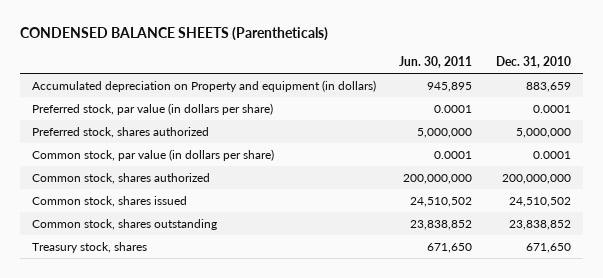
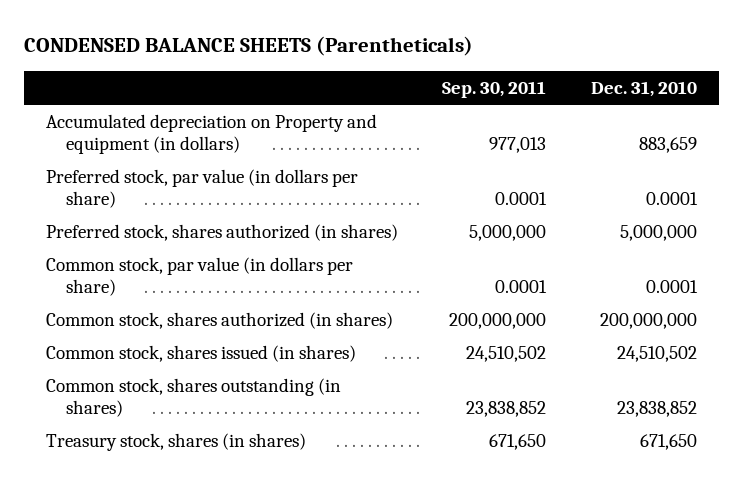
[399,55,473,68] Jun. 30, 2011 -> none
none -> [442,80,547,98] Sep. 30, 2011
[31,126,209,138] Preferred stock, shares authorized -> [46,223,399,241] Preferred stock, shares authorized (in shares)
[31,172,210,184] Common stock, shares authorized -> [46,311,394,329] Common stock, shares authorized (in shares)
[31,195,187,207] Common stock, shares issued -> [46,344,357,362] Common stock, shares issued (in shares)
[31,218,217,230] Common stock, shares outstanding -> [46,377,342,417] Common stock, shares outstanding (in shares)
[31,241,147,253] Treasury stock, shares -> [46,432,307,451] Treasury stock, shares (in shares)

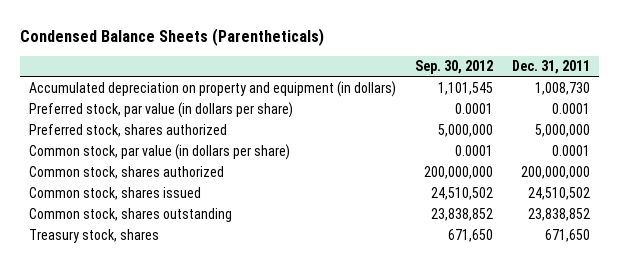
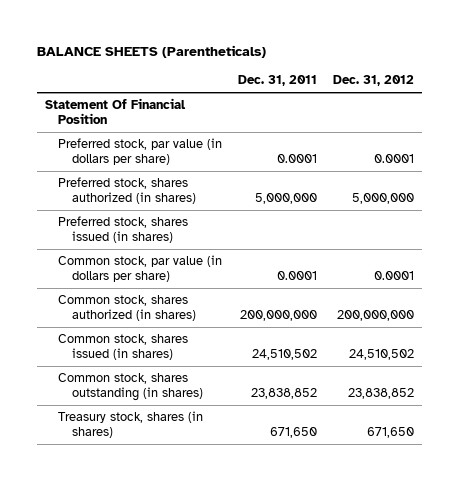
[19,27,324,46] Condensed Balance Sheets (Parentheticals) -> [36,44,266,58] BALANCE SHEETS (Parentheticals)
[415,60,494,75] Sep. 30, 2012 -> none
none -> [332,75,414,87] Dec. 31, 2012
[29,81,397,98] Accumulated depreciation on property and equipment (in dollars) -> none
none -> [44,98,186,125] Statement Of Financial Position
[29,124,228,138] Preferred stock, shares authorized -> [58,177,197,205] Preferred stock, shares authorized (in shares)
none -> [58,216,189,244] Preferred stock, shares issued (in shares)
[29,166,225,180] Common stock, shares authorized -> [58,295,197,322] Common stock, shares authorized (in shares)
[29,187,202,201] Common stock, shares issued -> [58,334,189,361] Common stock, shares issued (in shares)
[29,208,233,223] Common stock, shares outstanding -> [58,373,204,402] Common stock, shares outstanding (in shares)
[29,229,160,244] Treasury stock, shares -> [58,411,204,439] Treasury stock, shares (in shares)

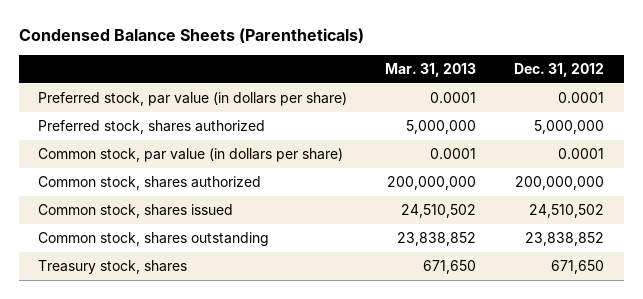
[36,44,266,58] BALANCE SHEETS (Parentheticals) -> [19,28,365,44] Condensed Balance Sheets (Parentheticals)
[238,75,318,87] Dec. 31, 2011 -> none
none -> [385,63,477,78] Mar. 31, 2013
[44,98,186,125] Statement Of Financial Position -> none
[58,216,189,244] Preferred stock, shares issued (in shares) -> none
[58,177,197,205] Preferred stock, shares authorized (in shares) -> [38,119,266,134] Preferred stock, shares authorized
[58,295,197,322] Common stock, shares authorized (in shares) -> [38,175,262,190] Common stock, shares authorized
[58,334,189,361] Common stock, shares issued (in shares) -> [38,203,234,218] Common stock, shares issued
[58,373,204,402] Common stock, shares outstanding (in shares) -> [38,231,270,246] Common stock, shares outstanding
[58,411,204,439] Treasury stock, shares (in shares) -> [38,259,188,274] Treasury stock, shares

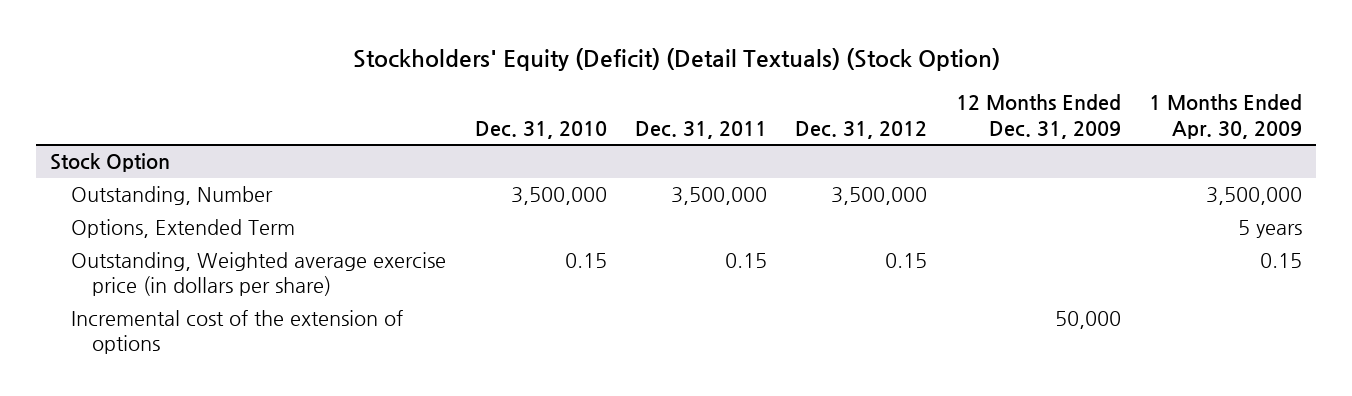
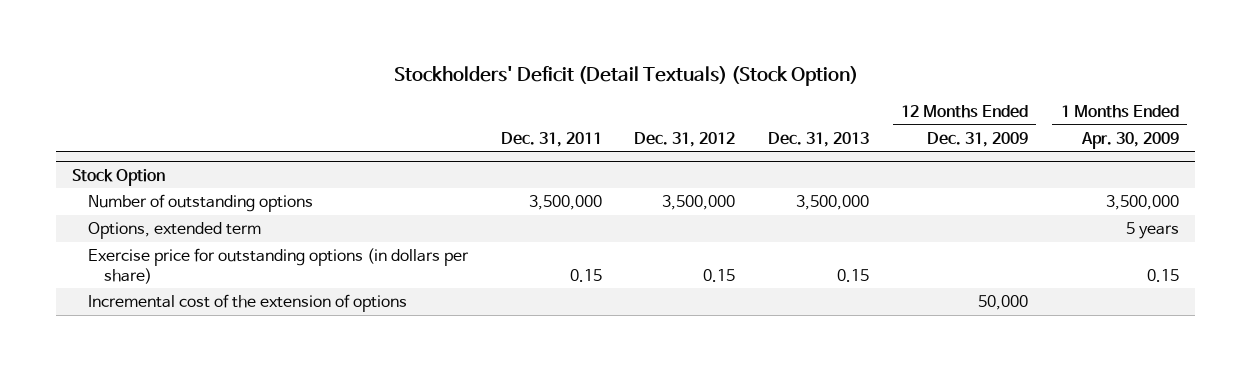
[353,48,1001,72] Stockholders' Equity (Deficit) (Detail Textuals) (Stock Option) -> [393,66,858,87] Stockholders' Deficit (Detail Textuals) (Stock Option)
[474,120,607,139] Dec. 31, 2010 -> none
none -> [767,131,869,147] Dec. 31, 2013
[71,186,274,206] Outstanding, Number -> [88,194,314,213] Number of outstanding options
[71,219,296,239] Options, Extended Term -> [88,222,262,240] Options, extended term
[71,252,447,297] Outstanding, Weighted average exercise price (in dollars per share) -> [88,248,470,284] Exercise price for outstanding options (in dollars per share)

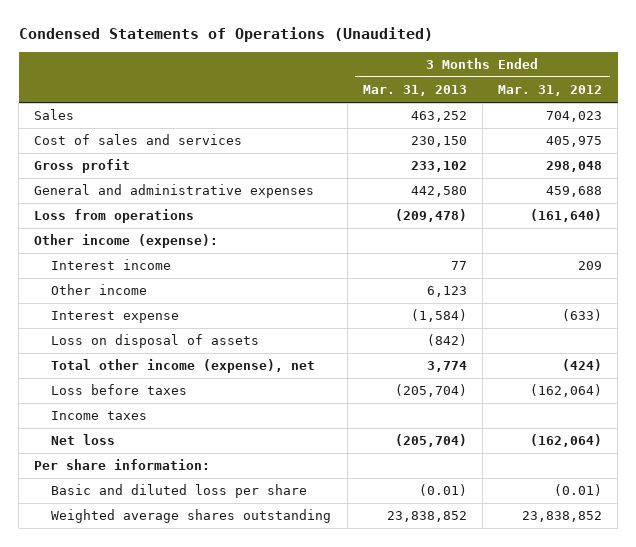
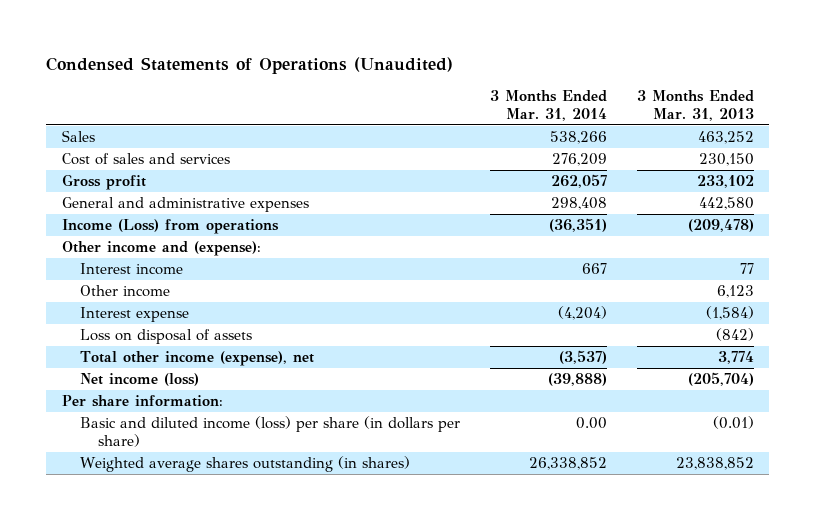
[497,85,602,97] Mar. 31, 2012 -> none
none -> [490,89,608,121] 3 Months Ended Mar. 31, 2014
[34,209,195,224] Loss from operations -> [61,219,279,235] Income (Loss) from operations
[34,234,219,249] Other income (expense): -> [61,241,261,257] Other income and (expense):
[51,384,188,396] Loss before taxes -> none
[51,411,148,421] Income taxes -> none
[51,434,116,446] Net loss -> [79,373,199,387] Net income (loss)
[51,484,308,499] Basic and diluted loss per share -> [79,416,460,448] Basic and diluted income (loss) per share (in dollars per share)
[51,509,332,524] Weighted average shares outstanding -> [79,456,410,473] Weighted average shares outstanding (in shares)

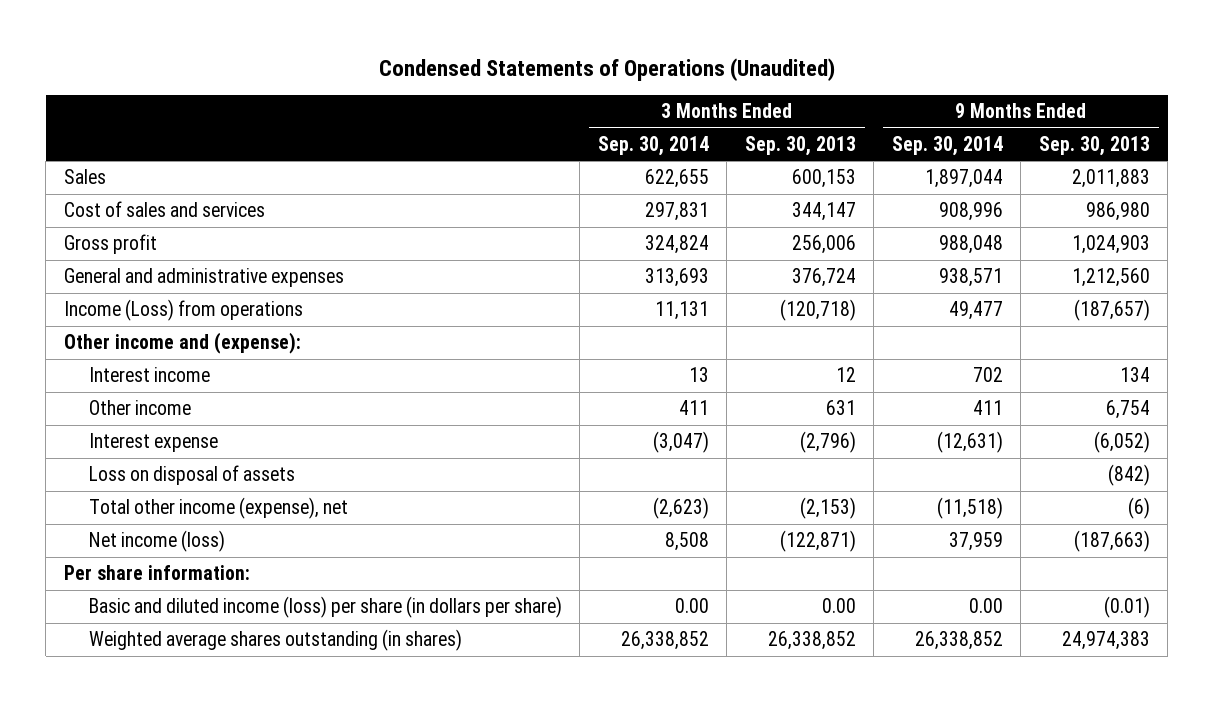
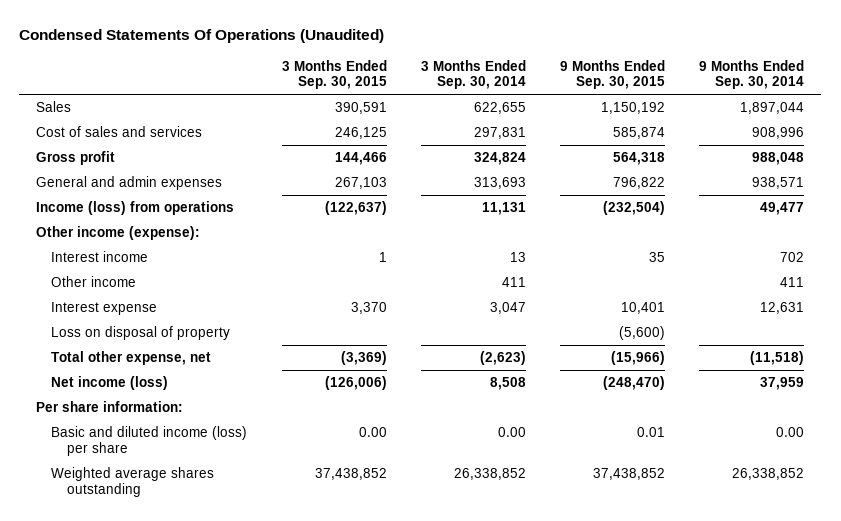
[378,57,835,81] Condensed Statements of Operations (Unaudited) -> [19,29,385,44] Condensed Statements Of Operations (Unaudited)
[744,135,856,156] Sep. 30, 2013 -> none
[1038,135,1150,156] Sep. 30, 2013 -> none
none -> [281,59,387,90] 3 Months Ended Sep. 30, 2015
none -> [560,59,666,90] 9 Months Ended Sep. 30, 2015
[63,268,344,288] General and administrative expenses -> [36,176,223,191] General and admin expenses
[63,299,303,322] Income (Loss) from operations -> [36,201,235,216] Income (loss) from operations
[63,332,301,355] Other income and (expense): -> [36,226,201,241] Other income (expense):
[652,431,709,454] (3,047) -> [489,302,526,315] 3,047
[936,431,1003,454] (12,631) -> [760,302,805,315] 12,631
[88,465,295,486] Loss on disposal of assets -> [51,326,231,341] Loss on disposal of property
[88,497,348,520] Total other income (expense), net -> [51,351,212,366] Total other expense, net
[88,596,562,619] Basic and diluted income (loss) per share (in dollars per share) -> [51,426,248,456] Basic and diluted income (loss) per share
[88,629,462,652] Weighted average shares outstanding (in shares) -> [51,467,215,497] Weighted average shares outstanding

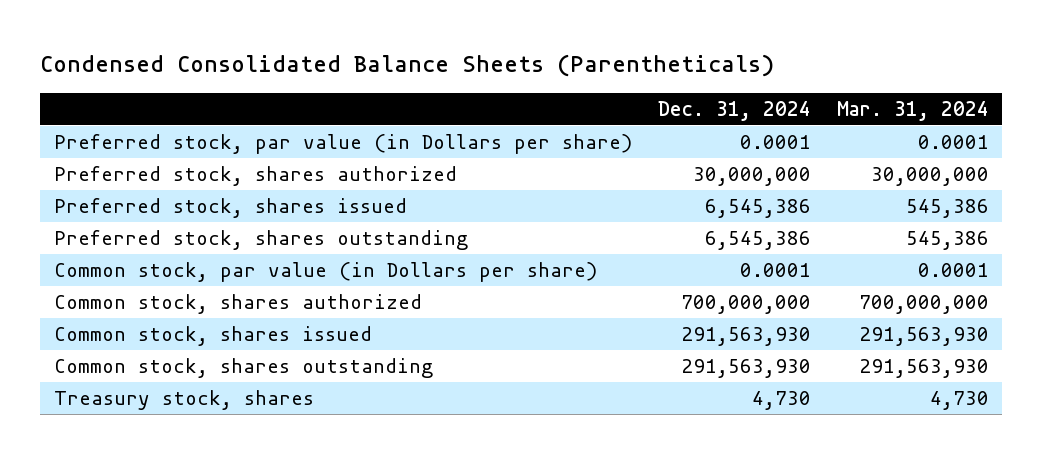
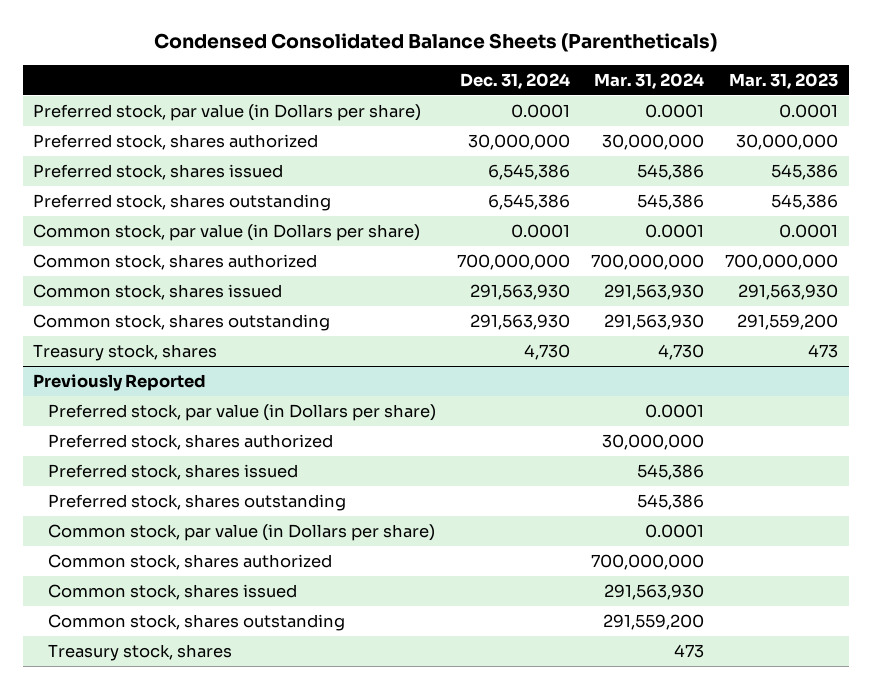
none -> [729,72,839,89] Mar. 31, 2023
none -> [33,374,207,392] Previously Reported
none -> [48,404,437,422] Preferred stock, par value (in Dollars per share)
none -> [48,434,334,451] Preferred stock, shares authorized
none -> [48,464,299,481] Preferred stock, shares issued
none -> [48,494,347,512] Preferred stock, shares outstanding
none -> [48,524,436,542] Common stock, par value (in Dollars per share)
none -> [48,554,333,571] Common stock, shares authorized
none -> [48,584,298,601] Common stock, shares issued
none -> [48,614,346,632] Common stock, shares outstanding
none -> [48,644,233,662] Treasury stock, shares

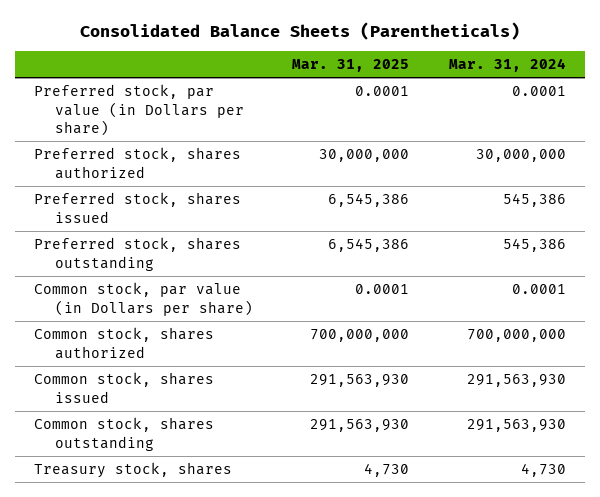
[153,33,717,53] Condensed Consolidated Balance Sheets (Parentheticals) -> [79,21,520,40] Consolidated Balance Sheets (Parentheticals)
[460,72,571,89] Dec. 31, 2024 -> none
[729,72,839,89] Mar. 31, 2023 -> none
none -> [292,58,410,72] Mar. 31, 2025
[33,374,207,392] Previously Reported -> none
[48,404,437,422] Preferred stock, par value (in Dollars per share) -> none
[48,434,334,451] Preferred stock, shares authorized -> none
[48,464,299,481] Preferred stock, shares issued -> none
[48,494,347,512] Preferred stock, shares outstanding -> none
[48,524,436,542] Common stock, par value (in Dollars per share) -> none
[48,554,333,571] Common stock, shares authorized -> none
[48,584,298,601] Common stock, shares issued -> none
[48,614,346,632] Common stock, shares outstanding -> none
[48,644,233,662] Treasury stock, shares -> none

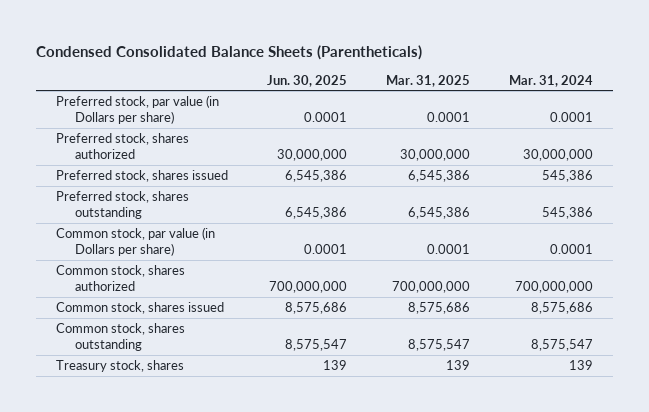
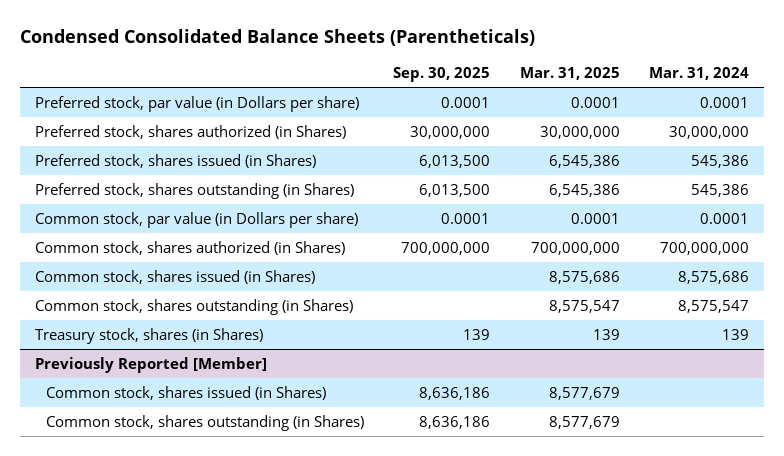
[266,74,347,87] Jun. 30, 2025 -> none
none -> [393,67,491,83] Sep. 30, 2025
[55,133,189,160] Preferred stock, shares authorized -> [34,124,346,139] Preferred stock, shares authorized (in Shares)
[55,170,228,183] Preferred stock, shares issued -> [34,153,316,168] Preferred stock, shares issued (in Shares)
[55,191,189,220] Preferred stock, shares outstanding -> [34,182,354,199] Preferred stock, shares outstanding (in Shares)
[55,265,185,292] Common stock, shares authorized -> [34,240,345,255] Common stock, shares authorized (in Shares)
[55,302,224,315] Common stock, shares issued -> [34,269,315,284] Common stock, shares issued (in Shares)
[55,323,185,352] Common stock, shares outstanding -> [34,298,353,315] Common stock, shares outstanding (in Shares)
[55,360,184,373] Treasury stock, shares -> [34,327,263,344] Treasury stock, shares (in Shares)
none -> [34,356,267,373] Previously Reported [Member]
none -> [45,385,326,400] Common stock, shares issued (in Shares)
none -> [45,414,364,431] Common stock, shares outstanding (in Shares)

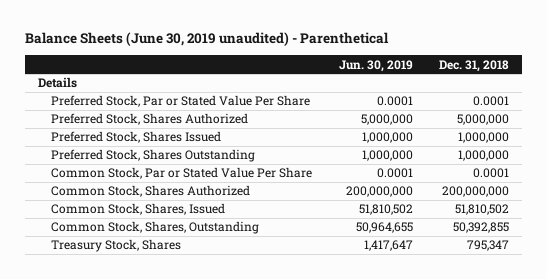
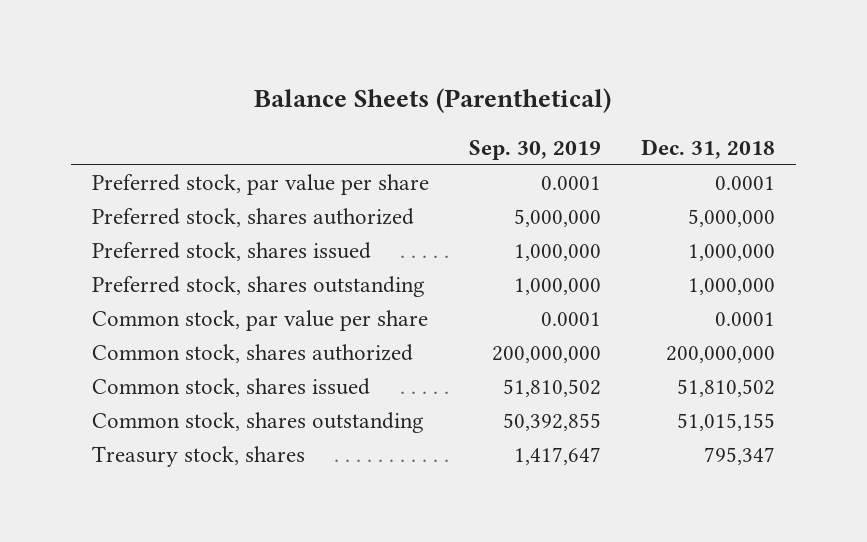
[24,32,389,47] Balance Sheets (June 30, 2019 unaudited) - Parenthetical -> [254,88,612,114] Balance Sheets (Parenthetical)
[338,59,413,72] Jun. 30, 2019 -> none
none -> [468,139,601,160] Sep. 30, 2019
[38,77,78,89] Details -> none
[51,95,311,108] Preferred Stock, Par or Stated Value Per Share -> [91,173,429,195] Preferred stock, par value per share
[51,113,249,126] Preferred Stock, Shares Authorized -> [91,207,414,227] Preferred stock, shares authorized
[51,131,222,144] Preferred Stock, Shares Issued -> [91,241,371,261] Preferred stock, shares issued
[51,149,256,163] Preferred Stock, Shares Outstanding -> [91,275,425,297] Preferred stock, shares outstanding
[51,167,313,180] Common Stock, Par or Stated Value Per Share -> [91,309,428,331] Common stock, par value per share
[51,185,251,198] Common Stock, Shares Authorized -> [91,343,413,363] Common stock, shares authorized
[51,203,226,216] Common Stock, Shares, Issued -> [91,377,370,397] Common stock, shares issued
[51,221,260,235] Common Stock, Shares, Outstanding -> [91,411,424,433] Common stock, shares outstanding
[452,222,509,234] 50,392,855 -> [677,412,776,431] 51,015,155
[51,239,182,253] Treasury Stock, Shares -> [91,445,305,467] Treasury stock, shares

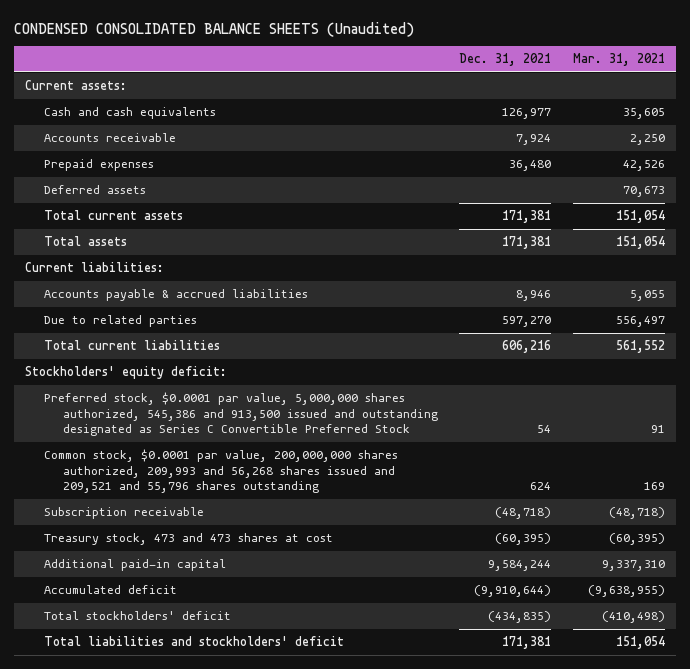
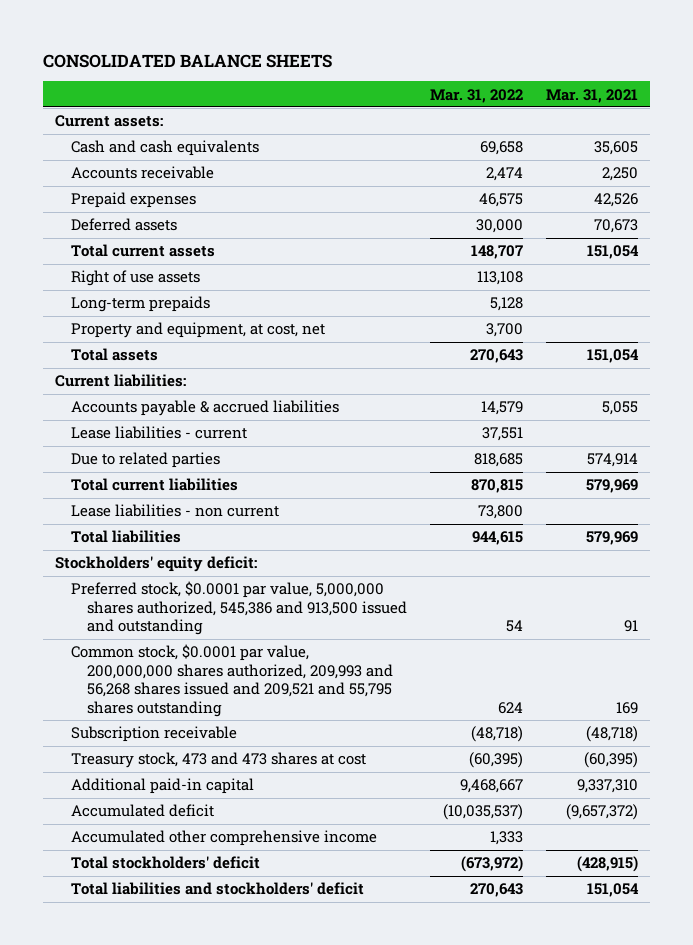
[14,21,415,37] CONDENSED CONSOLIDATED BALANCE SHEETS (Unaudited) -> [43,53,333,68] CONSOLIDATED BALANCE SHEETS
[459,53,552,67] Dec. 31, 2021 -> none
none -> [430,88,524,103] Mar. 31, 2022
none -> [70,270,200,287] Right of use assets
none -> [70,296,210,313] Long-term prepaids
none -> [70,322,325,339] Property and equipment, at cost, net
none -> [70,426,247,440] Lease liabilities - current
[615,316,665,328] 556,497 -> [587,453,639,468] 574,914
[615,340,665,354] 561,552 -> [586,479,639,494] 579,969
none -> [70,504,279,518] Lease liabilities - non current
none -> [70,530,181,544] Total liabilities
[43,392,439,437] Preferred stock, $0.0001 par value, 5,000,000 shares authorized, 545,386 and 913,500 issued and outstanding designated as Series C Convertible Preferred Stock -> [70,581,407,636] Preferred stock, $0.0001 par value, 5,000,000 shares authorized, 545,386 and 913,500 issued and outstanding
[43,449,398,494] Common stock, $0.0001 par value, 200,000,000 shares authorized, 209,993 and 56,268 shares issued and 209,521 and 55,796 shares outstanding -> [70,644,393,717] Common stock, $0.0001 par value, 200,000,000 shares authorized, 209,993 and 56,268 shares issued and 209,521 and 55,795 shares outstanding
[587,585,665,598] (9,638,955) -> [566,804,639,821] (9,657,372)
none -> [70,830,377,847] Accumulated other comprehensive income
[601,611,665,624] (410,498) -> [577,856,639,873] (428,915)

